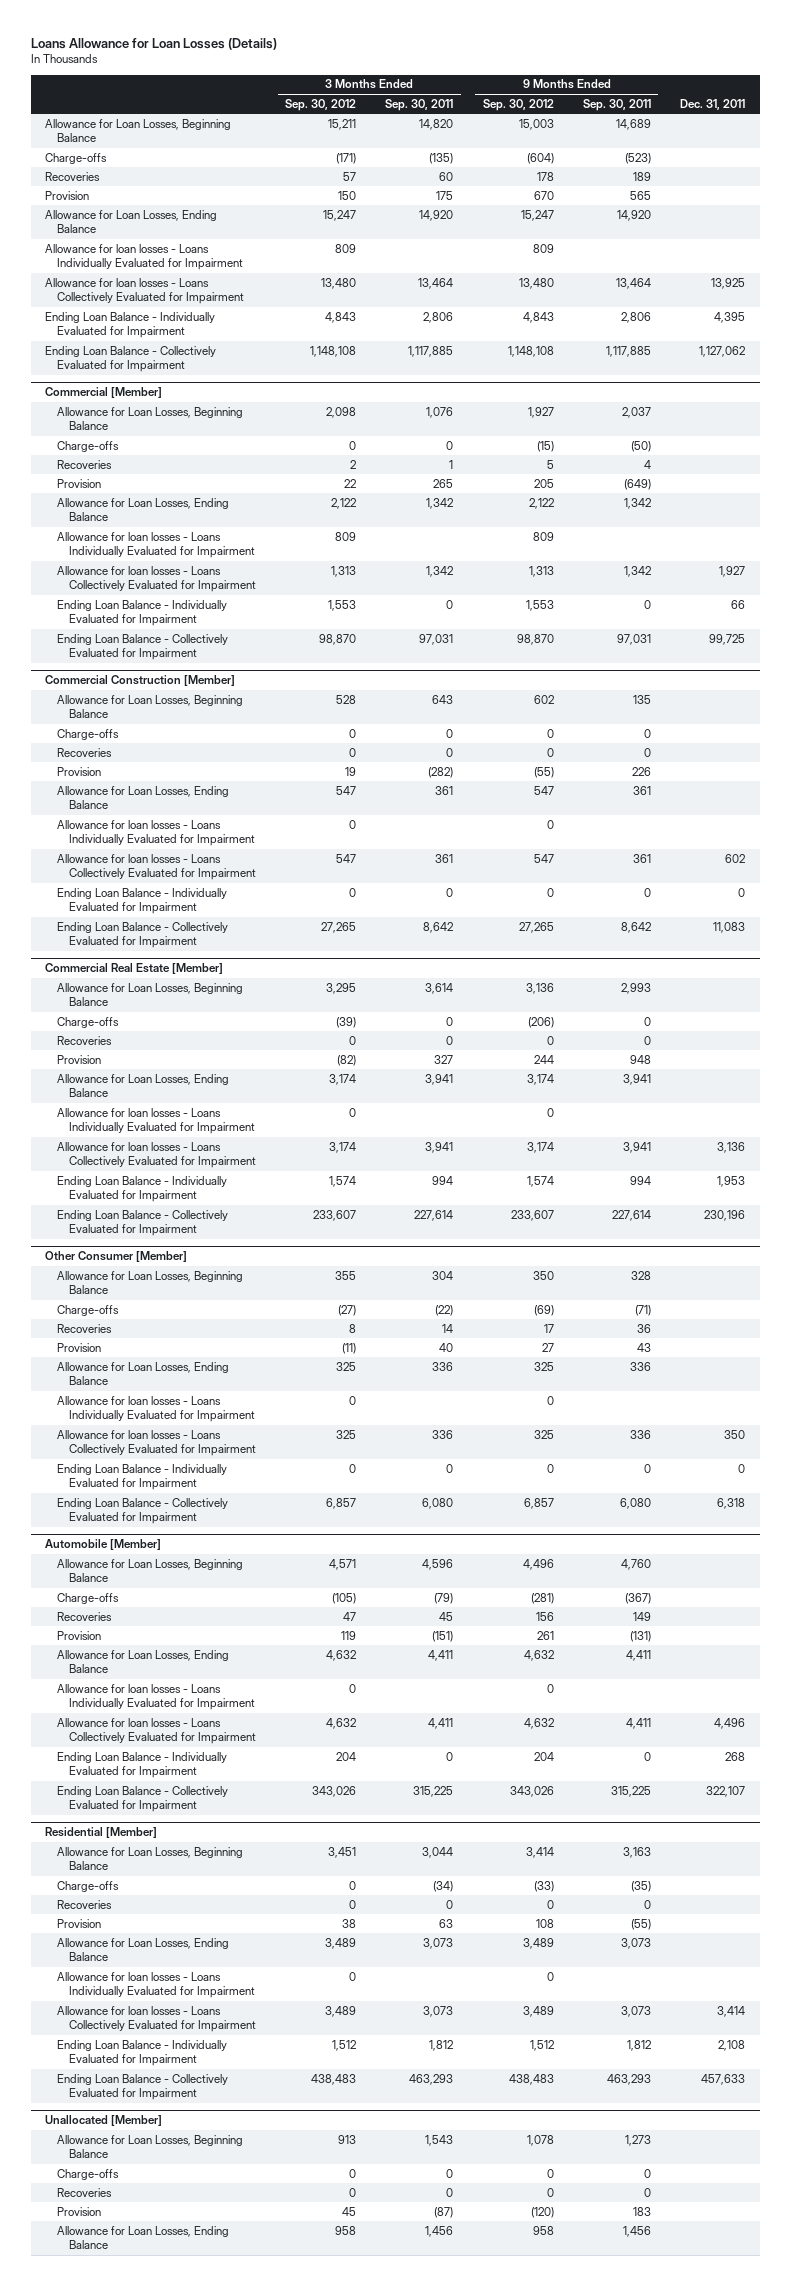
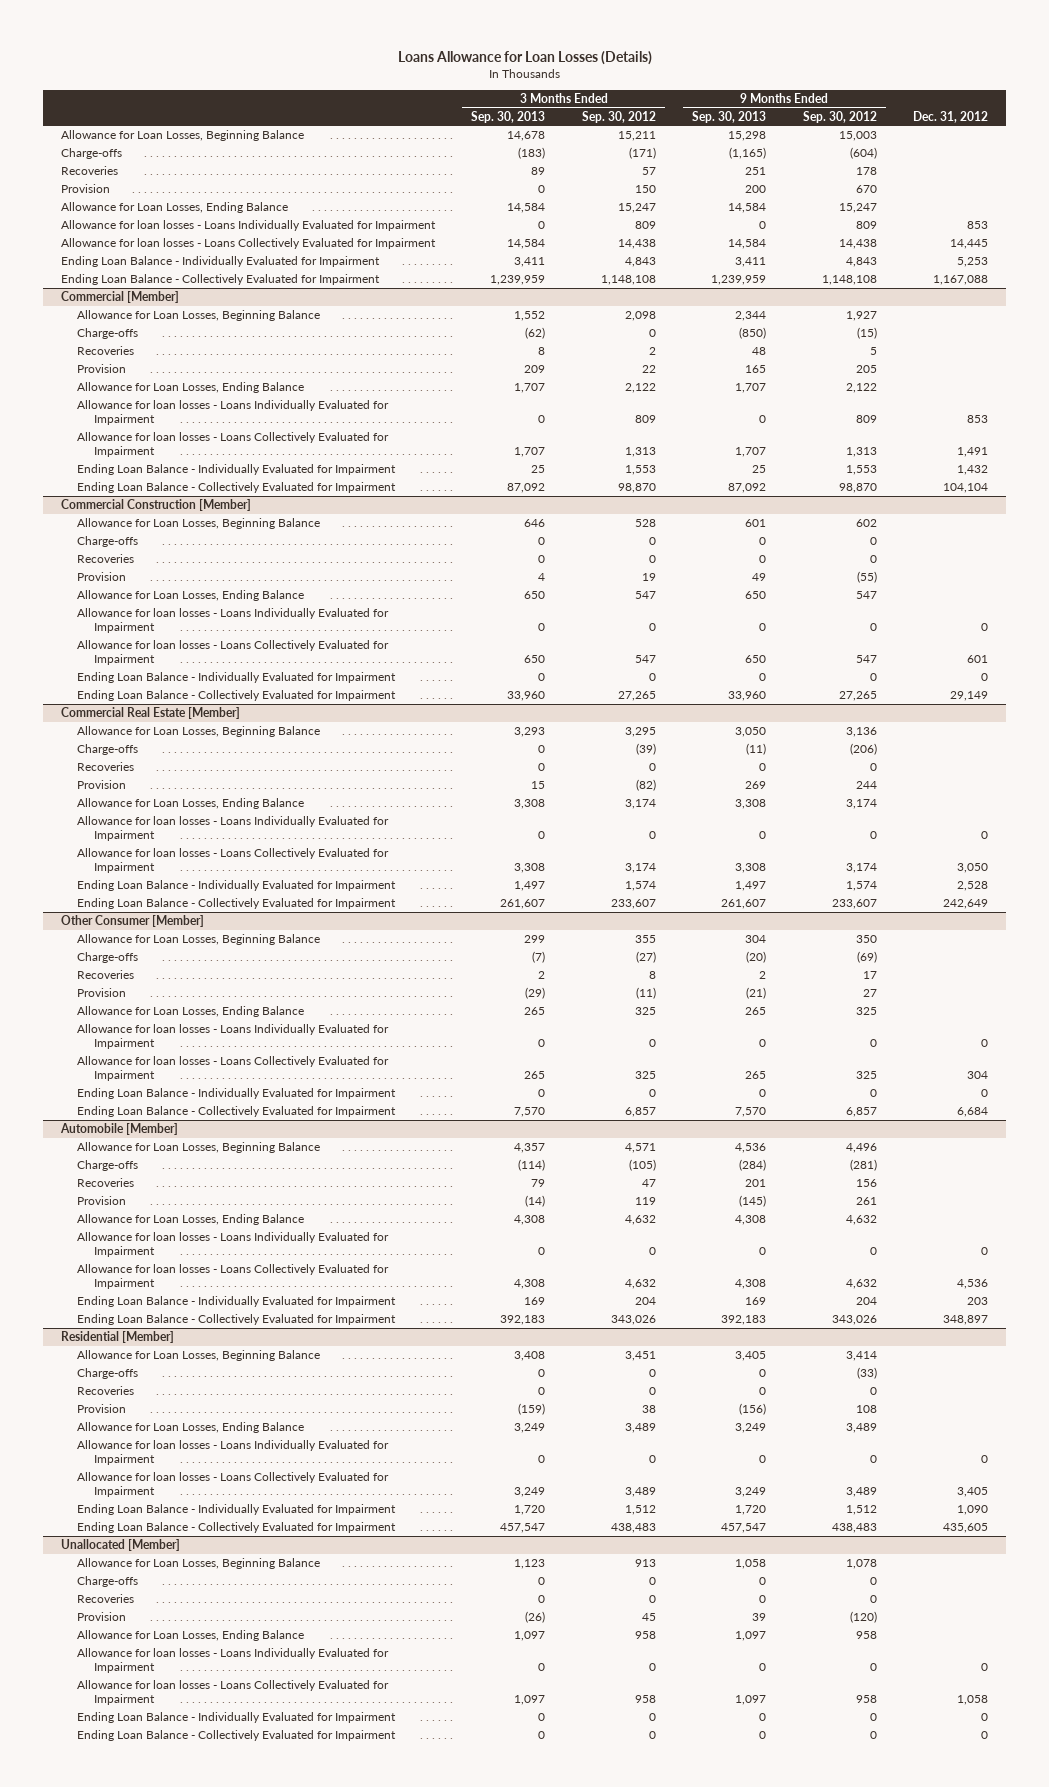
[385,98,454,111] Sep. 30, 2011 -> none
[583,98,652,111] Sep. 30, 2011 -> none
[680,98,746,110] Dec. 31, 2011 -> none
none -> [471,110,546,123] Sep. 30, 2013
none -> [692,110,767,123] Sep. 30, 2013
none -> [913,110,989,123] Dec. 31, 2012
[320,277,356,289] 13,480 -> [617,239,656,250] 14,438
[518,277,554,289] 13,480 -> [838,239,877,250] 14,438
none -> [77,1648,390,1674] Allowance for loan losses - Loans Individually Evaluated for Impairment
none -> [77,1680,390,1706] Allowance for loan losses - Loans Collectively Evaluated for Impairment
none -> [77,1712,397,1724] Ending Loan Balance - Individually Evaluated for Impairment
none -> [77,1730,397,1742] Ending Loan Balance - Collectively Evaluated for Impairment

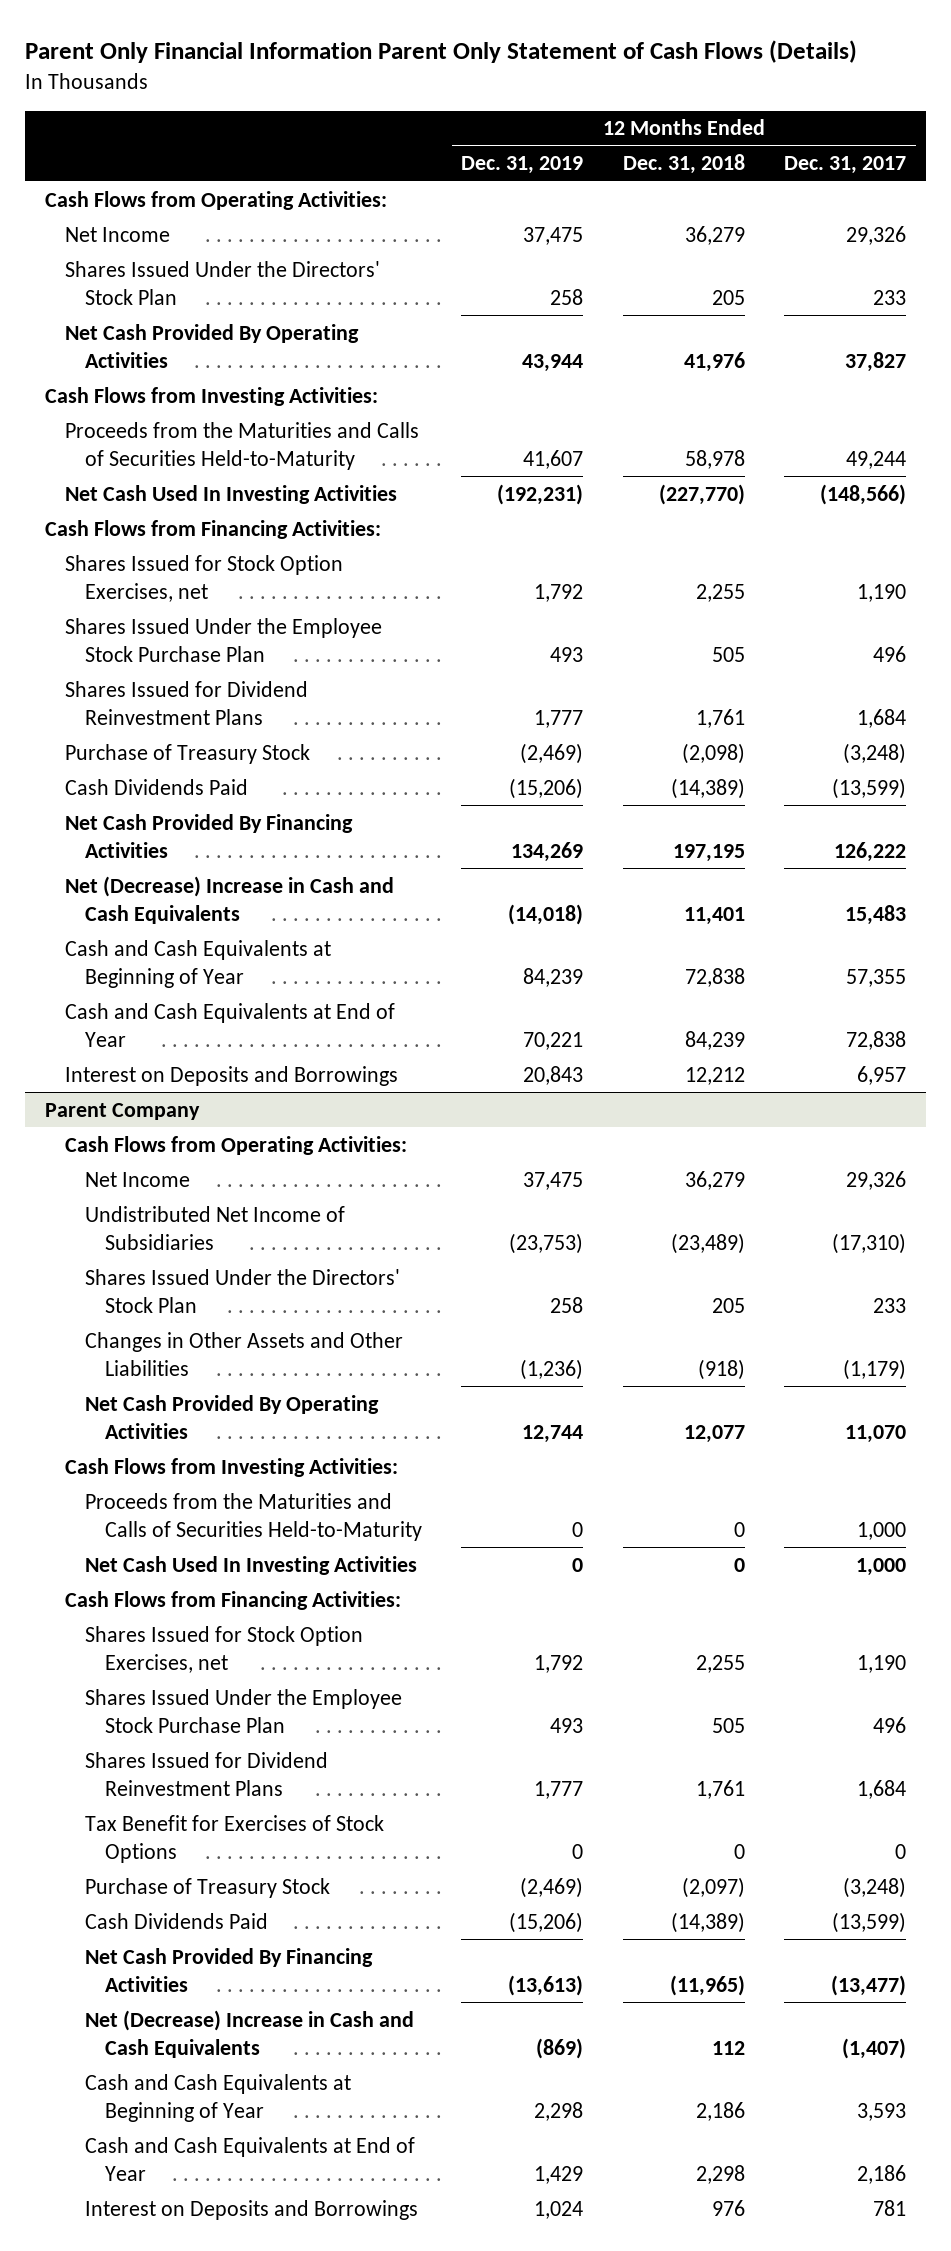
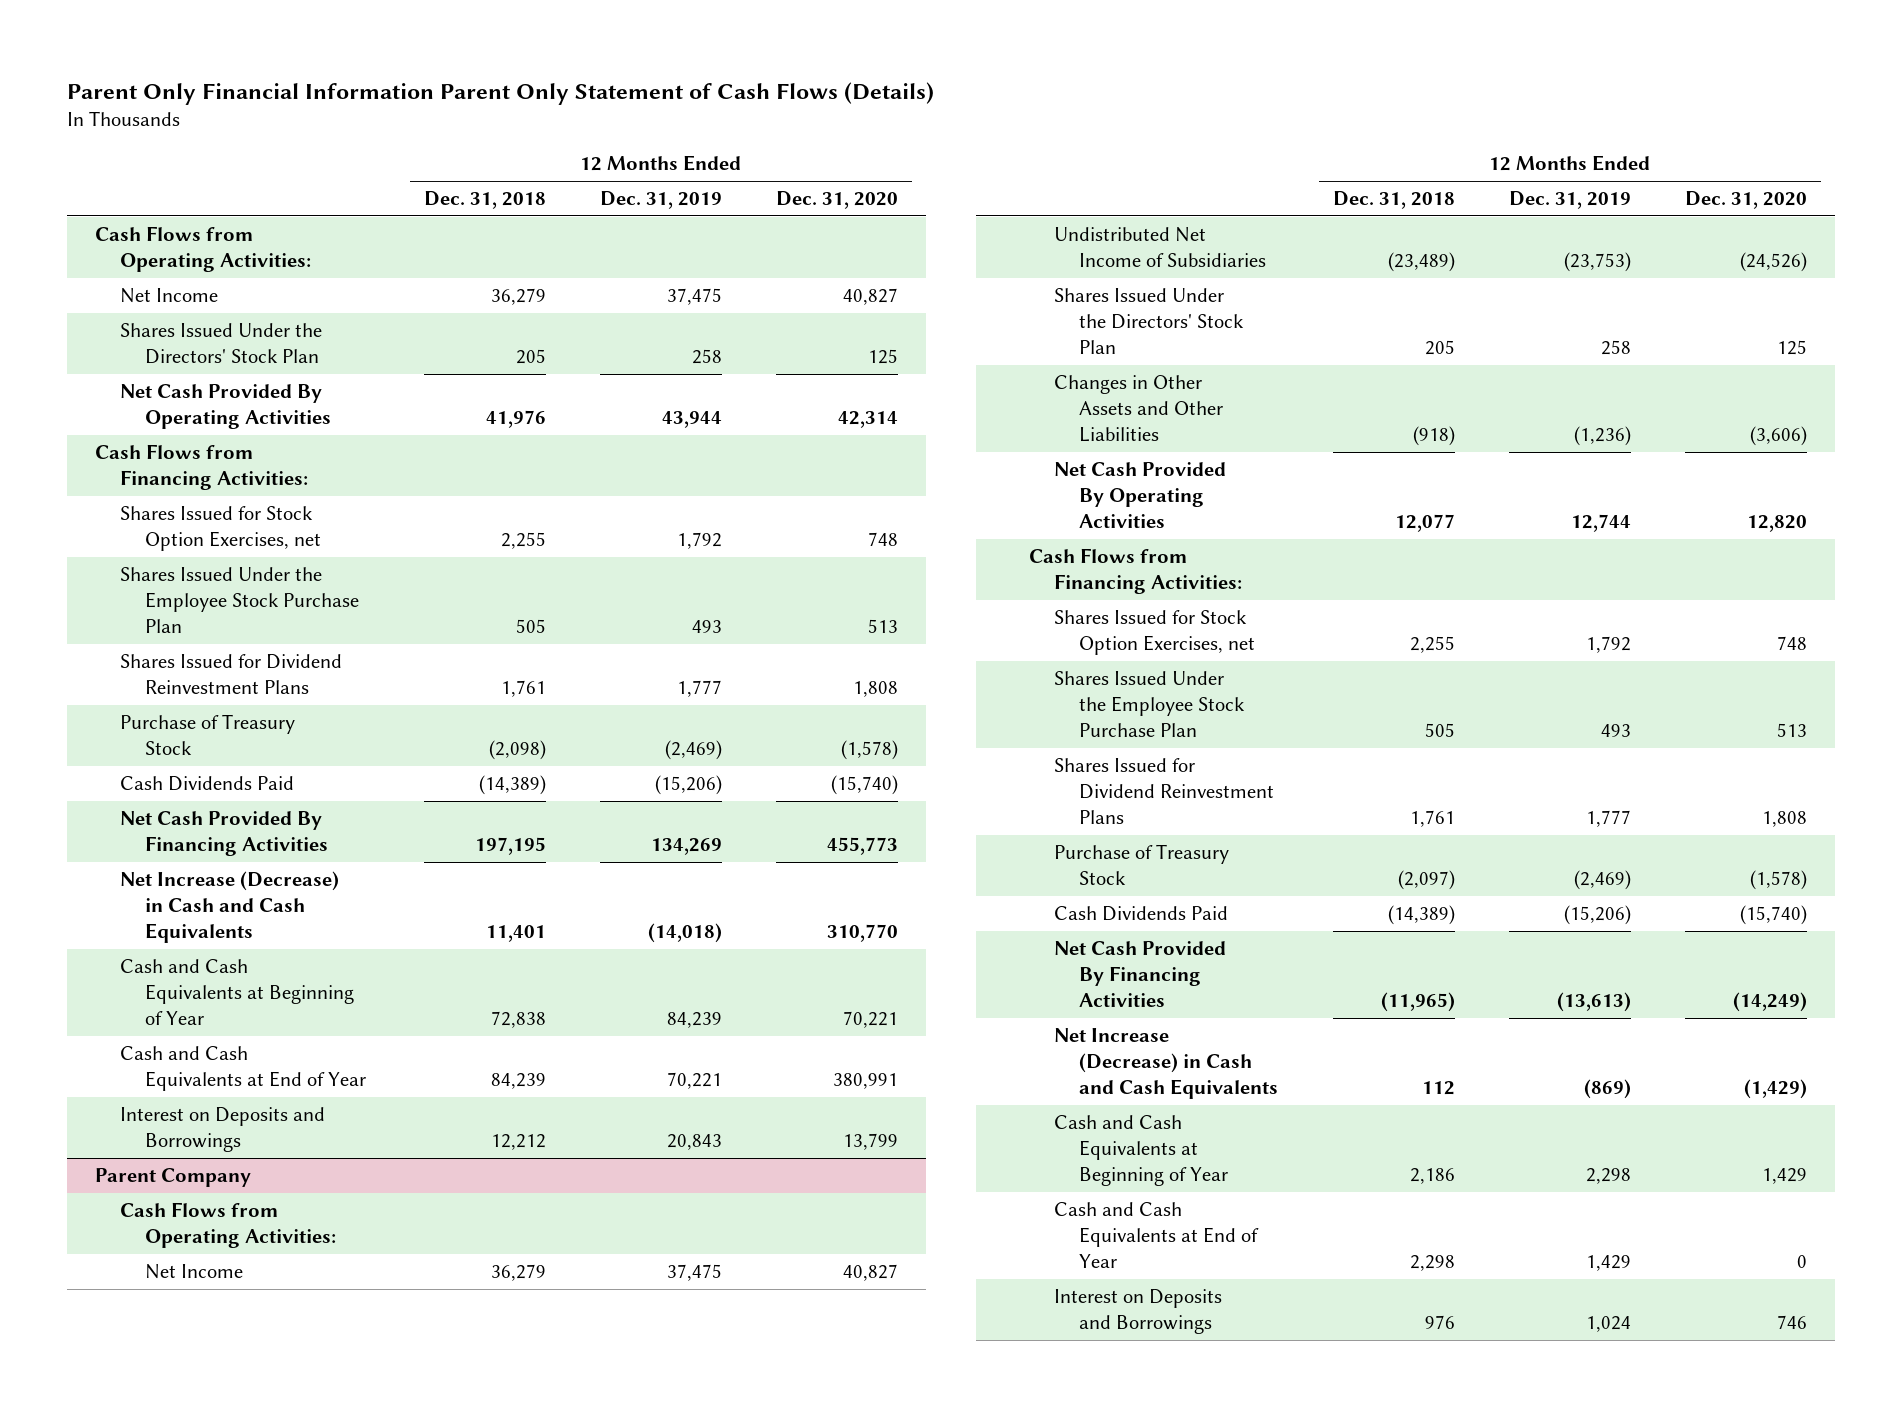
[784,156,907,175] Dec. 31, 2017 -> none
none -> [776,191,899,210] Dec. 31, 2020
[44,386,378,406] Cash Flows from Investing Activities: -> none
[64,421,419,470] Proceeds from the Maturities and Calls of Securities Held-to-Maturity -> none
[64,484,397,504] Net Cash Used In Investing Activities -> none
[64,875,394,924] Net (Decrease) Increase in Cash and Cash Equivalents -> [119,870,339,944] Net Increase (Decrease) in Cash and Cash Equivalents
[64,1457,398,1477] Cash Flows from Investing Activities: -> none
[84,1492,423,1541] Proceeds from the Maturities and Calls of Securities Held-to-Maturity -> none
[84,1555,417,1575] Net Cash Used In Investing Activities -> none
[84,1814,384,1863] Tax Benefit for Exercises of Stock Options -> none
[84,2009,414,2058] Net (Decrease) Increase in Cash and Cash Equivalents -> [1053,1027,1279,1100] Net Increase (Decrease) in Cash and Cash Equivalents

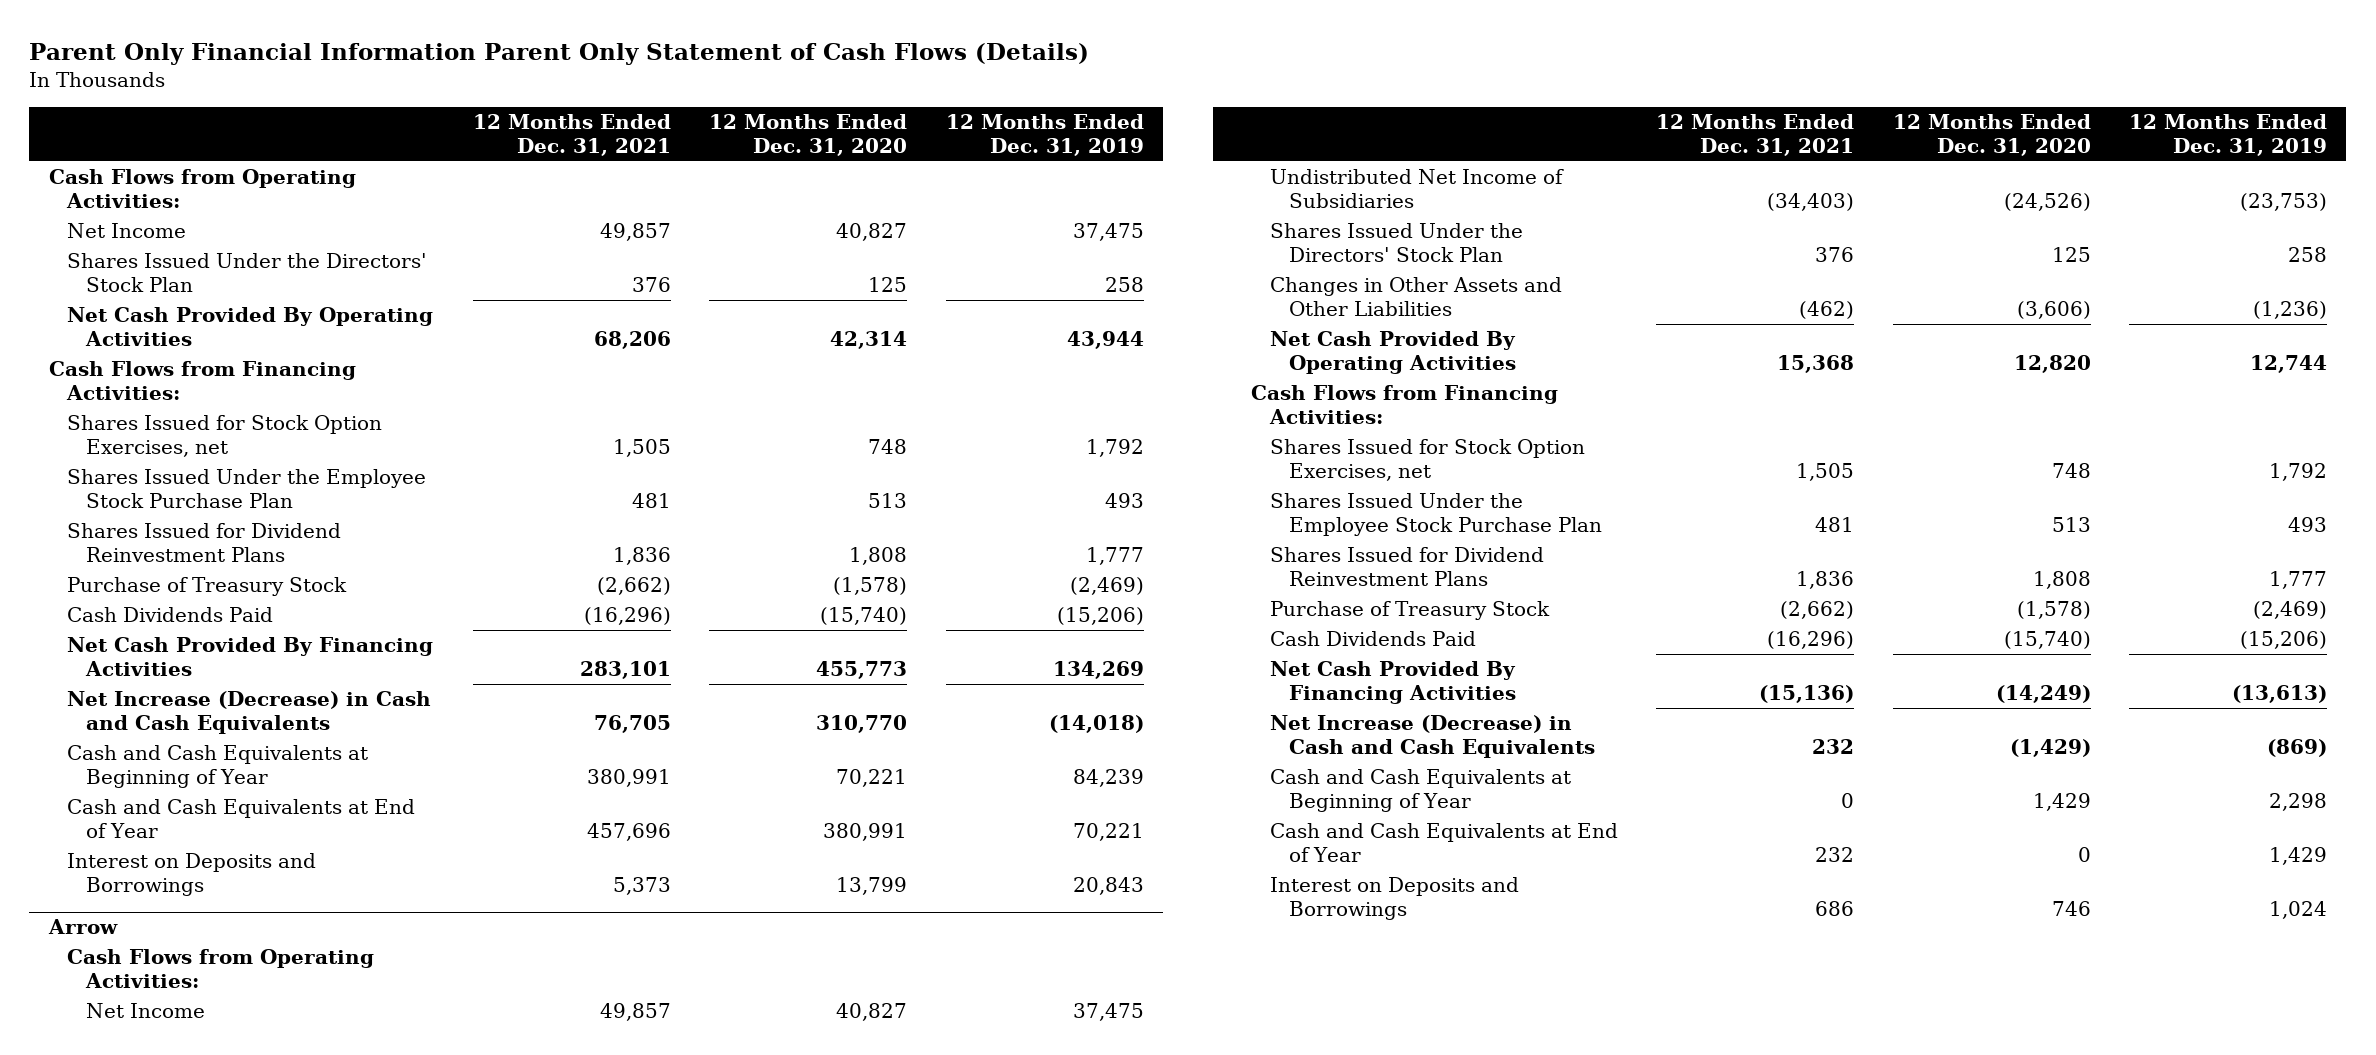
[423,191,546,210] Dec. 31, 2018 -> none
none -> [472,113,671,157] 12 Months Ended Dec. 31, 2021
[94,1167,251,1187] Parent Company -> [47,919,118,935] Arrow

